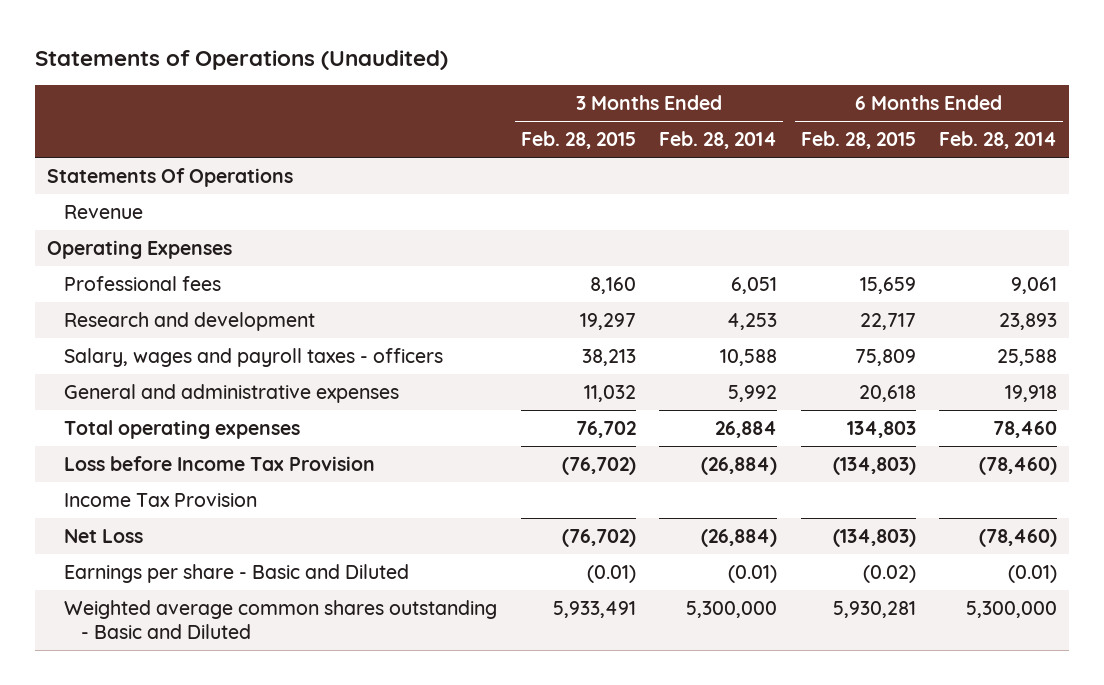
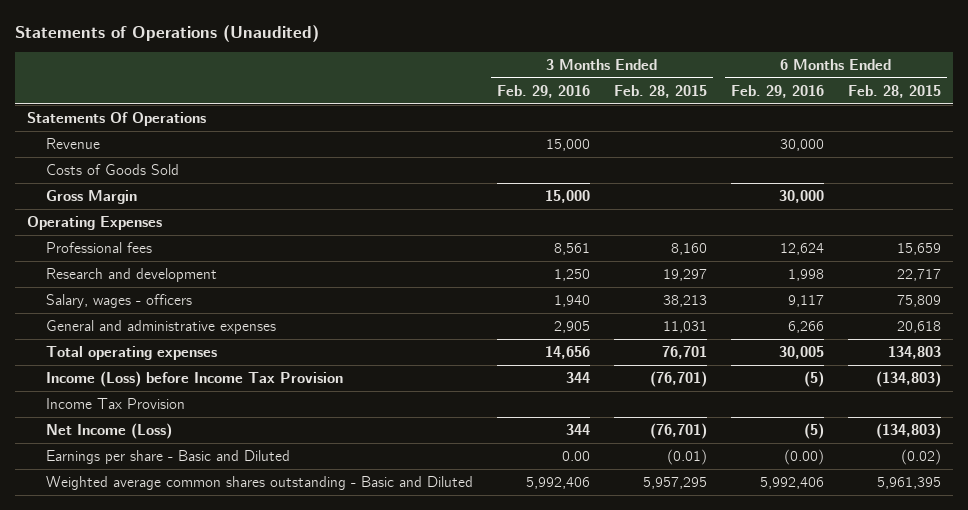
[659,131,778,150] Feb. 28, 2014 -> none
[939,131,1058,150] Feb. 28, 2014 -> none
none -> [496,84,590,98] Feb. 29, 2016
none -> [730,84,824,98] Feb. 29, 2016
none -> [45,163,179,175] Costs of Goods Sold
none -> [45,189,137,204] Gross Margin
[64,347,444,367] Salary, wages and payroll taxes - officers -> [45,293,192,308] Salary, wages - officers
[583,384,636,402] 11,032 -> [662,320,707,333] 11,031
[575,420,636,438] 76,702 -> [661,345,707,359] 76,701
[64,455,376,471] Loss before Income Tax Provision -> [45,370,343,387] Income (Loss) before Income Tax Provision
[561,456,636,475] (76,702) -> [649,370,707,387] (76,701)
[64,528,144,543] Net Loss -> [45,422,172,439] Net Income (Loss)
[561,528,636,547] (76,702) -> [649,422,707,439] (76,701)
[552,600,636,618] 5,933,491 -> [642,476,707,489] 5,957,295
[832,600,916,618] 5,930,281 -> [876,476,941,489] 5,961,395

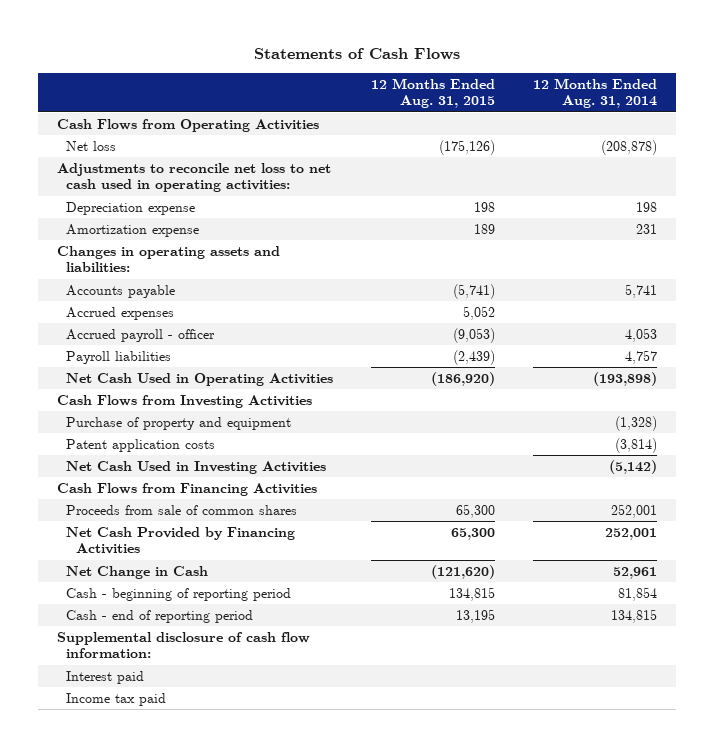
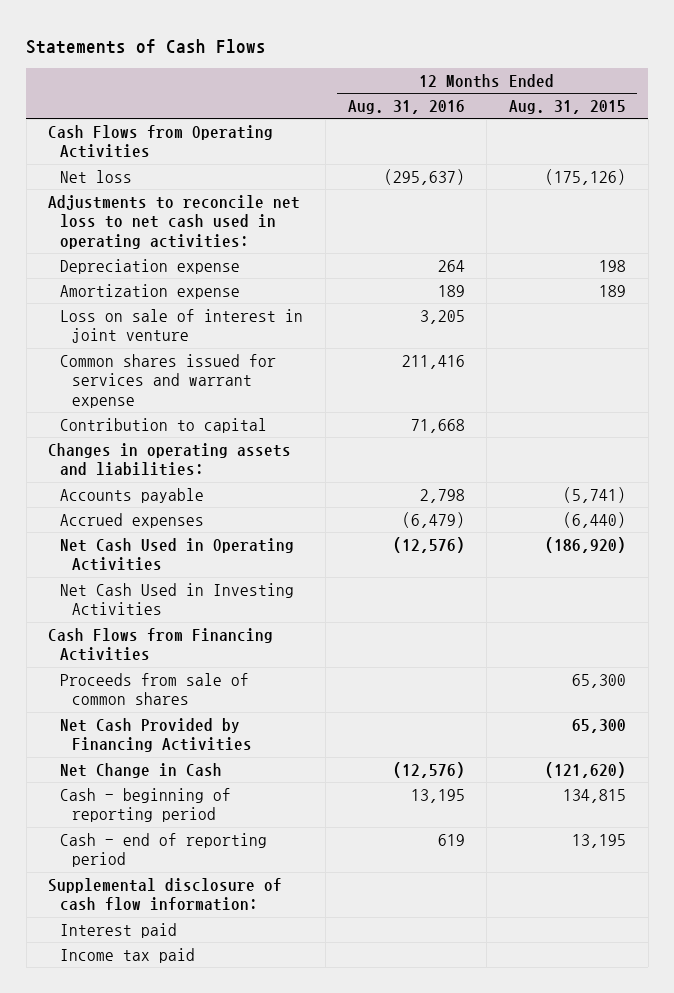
[533,77,658,109] 12 Months Ended Aug. 31, 2014 -> none
none -> [347,100,465,115] Aug. 31, 2016
none -> [60,308,304,344] Loss on sale of interest in joint venture
none -> [60,353,277,408] Common shares issued for services and warrant expense
none -> [60,417,268,433] Contribution to capital
[66,328,216,342] Accrued payroll - officer -> none
[66,350,172,364] Payroll liabilities -> none
[463,305,496,320] 5,052 -> [562,511,626,528] (6,440)
[56,394,312,408] Cash Flows from Investing Activities -> none
[66,416,292,430] Purchase of property and equipment -> none
[66,438,216,452] Patent application costs -> none

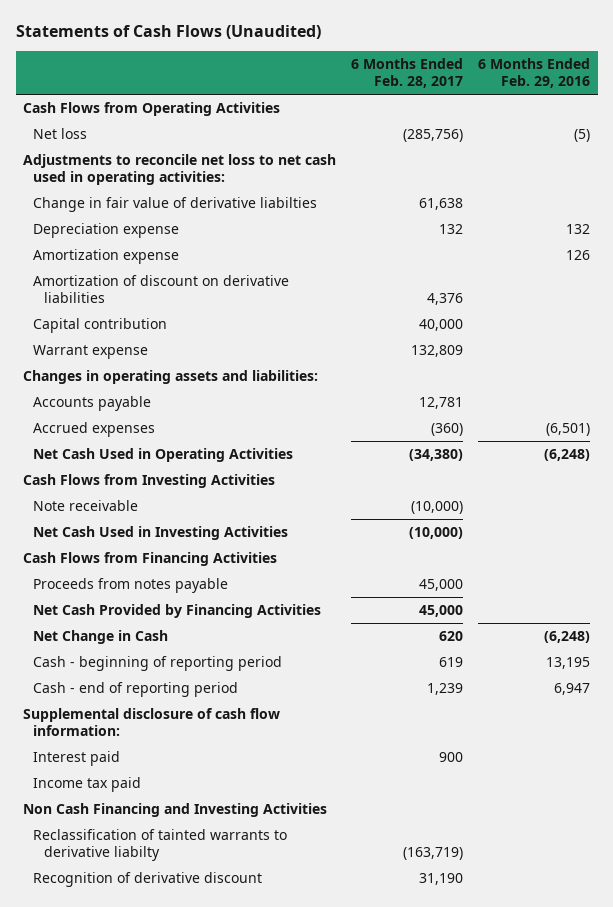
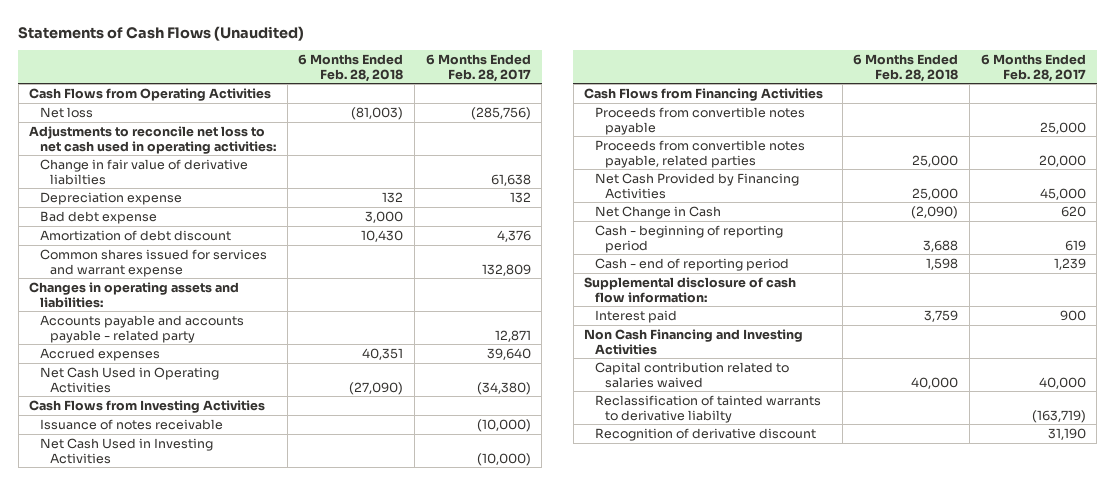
[478,57,591,89] 6 Months Ended Feb. 29, 2016 -> none
none -> [298,54,404,82] 6 Months Ended Feb. 28, 2018
[33,248,180,264] Amortization expense -> none
[33,317,168,333] Capital contribution -> none
none -> [39,210,157,224] Bad debt expense
[33,274,290,304] Amortization of discount on derivative liabilities -> [39,229,231,241] Amortization of debt discount
[33,344,149,359] Warrant expense -> [39,248,267,277] Common shares issued for services and warrant expense
[33,395,152,411] Accounts payable -> [39,314,244,343] Accounts payable and accounts payable - related party
[419,396,464,409] 12,781 -> [494,329,531,342] 12,871
[431,422,464,436] (360) -> [486,347,531,360] 39,640
[33,499,139,511] Note receivable -> [39,418,223,430] Issuance of notes receivable
[33,577,229,593] Proceeds from notes payable -> [594,106,805,135] Proceeds from convertible notes payable
[419,578,464,591] 45,000 -> [1039,121,1086,134] 25,000
none -> [594,139,805,168] Proceeds from convertible notes payable, related parties
[33,776,142,792] Income tax paid -> none
none -> [594,361,789,388] Capital contribution related to salaries waived

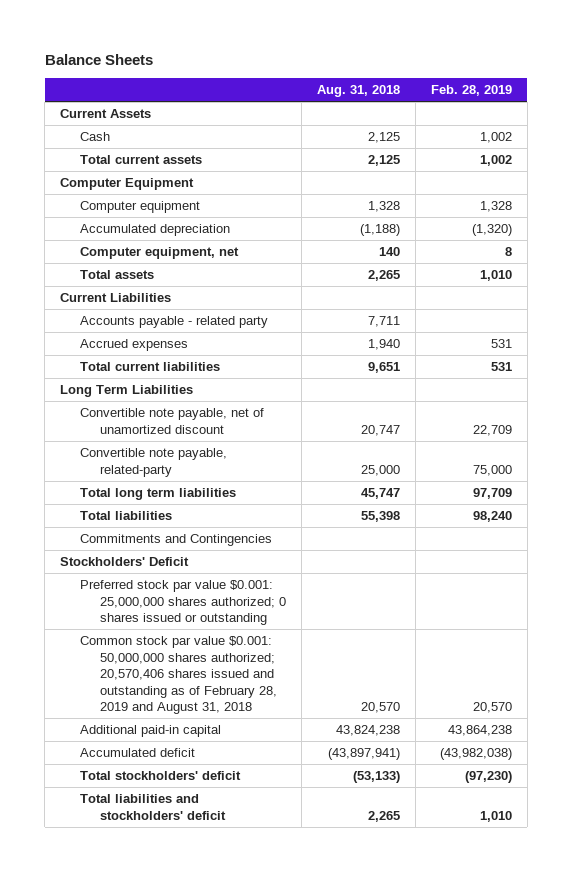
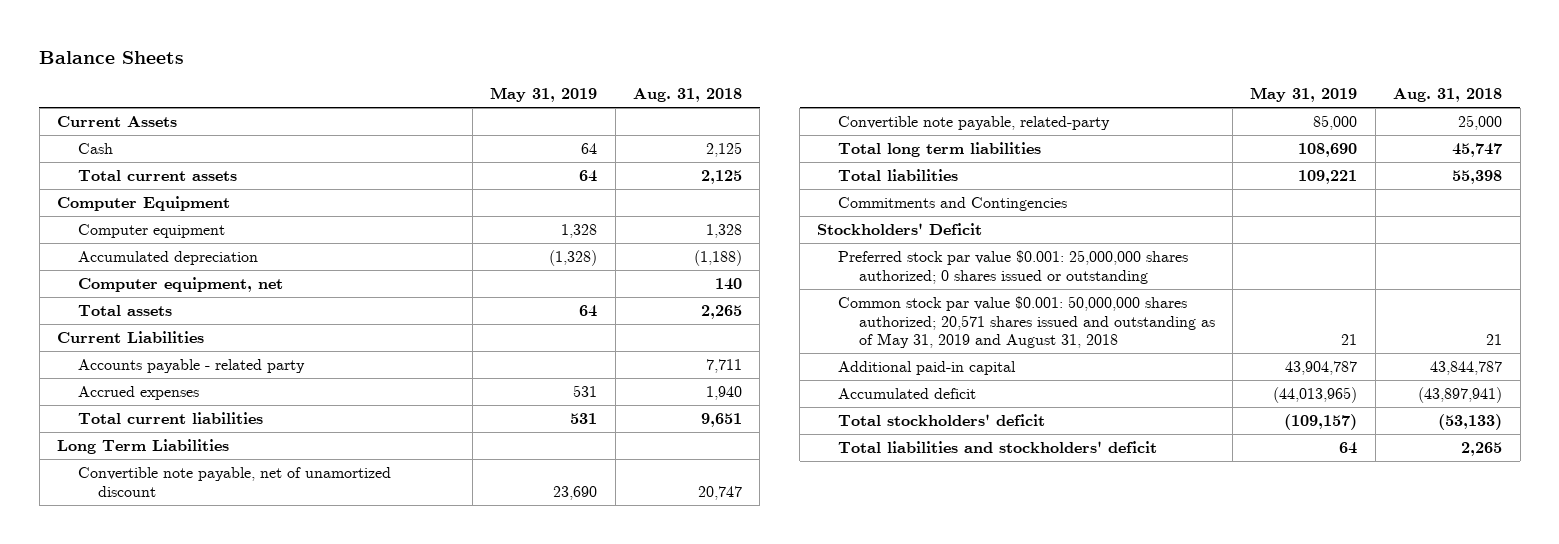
[430,85,512,97] Feb. 28, 2019 -> none
none -> [490,87,598,103] May 31, 2019
[80,636,277,715] Common stock par value $0.001: 50,000,000 shares authorized; 20,570,406 shares issued and outstanding as of February 28, 2019 and August 31, 2018 -> [838,296,1215,349] Common stock par value $0.001: 50,000,000 shares authorized; 20,571 shares issued and outstanding as of May 31, 2019 and August 31, 2018
[360,702,400,714] 20,570 -> [1486,334,1503,346] 21
[335,725,400,737] 43,824,238 -> [1430,361,1503,376] 43,844,787

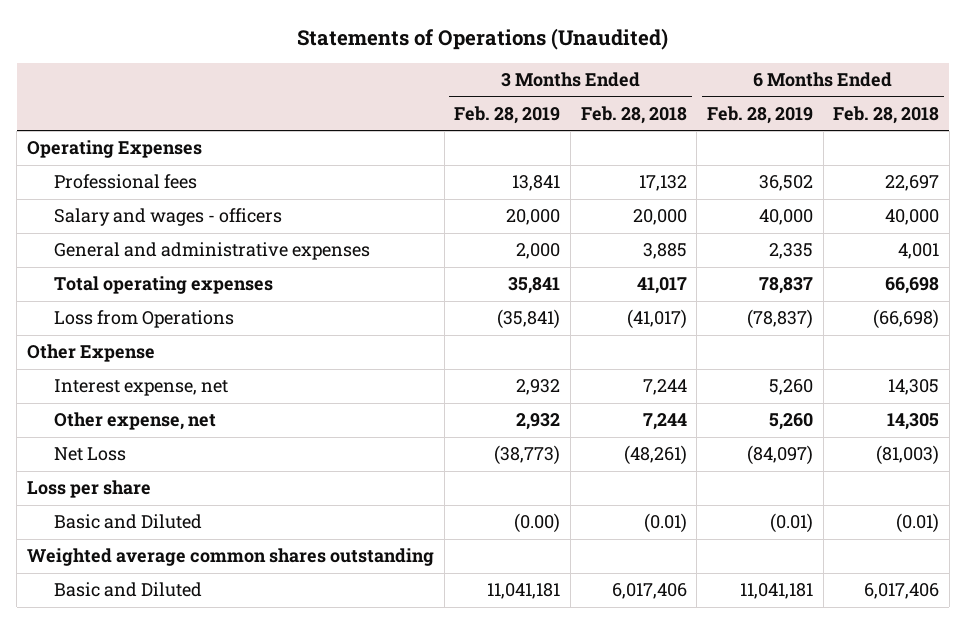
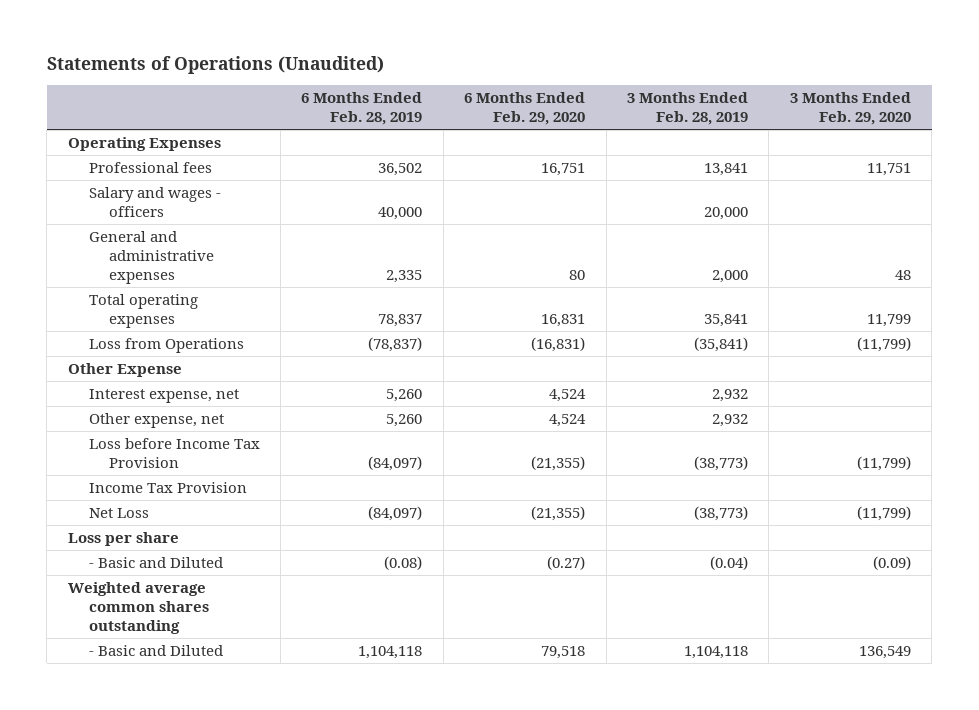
[580,105,687,124] Feb. 28, 2018 -> none
[833,105,940,124] Feb. 28, 2018 -> none
none -> [464,92,586,126] 6 Months Ended Feb. 29, 2020
none -> [789,92,911,126] 3 Months Ended Feb. 29, 2020
none -> [88,437,260,469] Loss before Income Tax Provision
none -> [88,481,247,493] Income Tax Provision
[53,514,202,530] Basic and Diluted -> [88,556,223,568] - Basic and Diluted
[514,513,561,534] (0.00) -> [710,555,749,570] (0.04)
[769,513,813,534] (0.01) -> [384,555,423,570] (0.08)
[53,582,202,598] Basic and Diluted -> [88,644,223,656] - Basic and Diluted
[487,583,561,600] 11,041,181 -> [684,645,749,659] 1,104,118
[739,583,813,600] 11,041,181 -> [358,645,423,659] 1,104,118

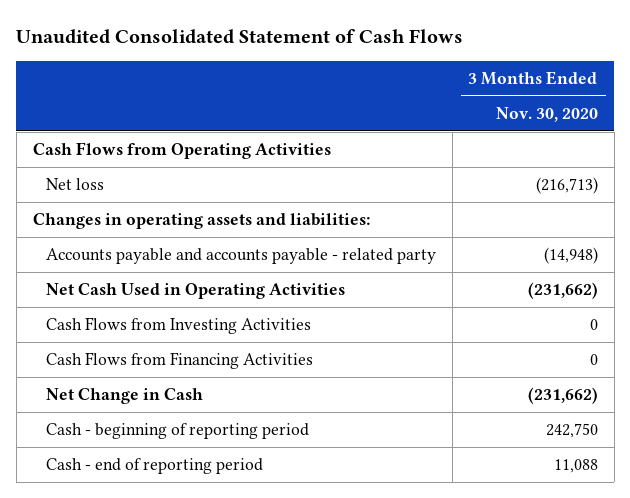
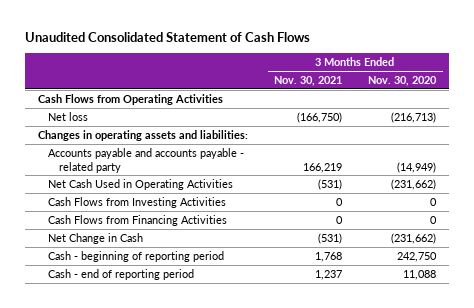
none -> [274,75,343,86] Nov. 30, 2021
[543,247,598,265] (14,948) -> [397,161,437,173] (14,949)

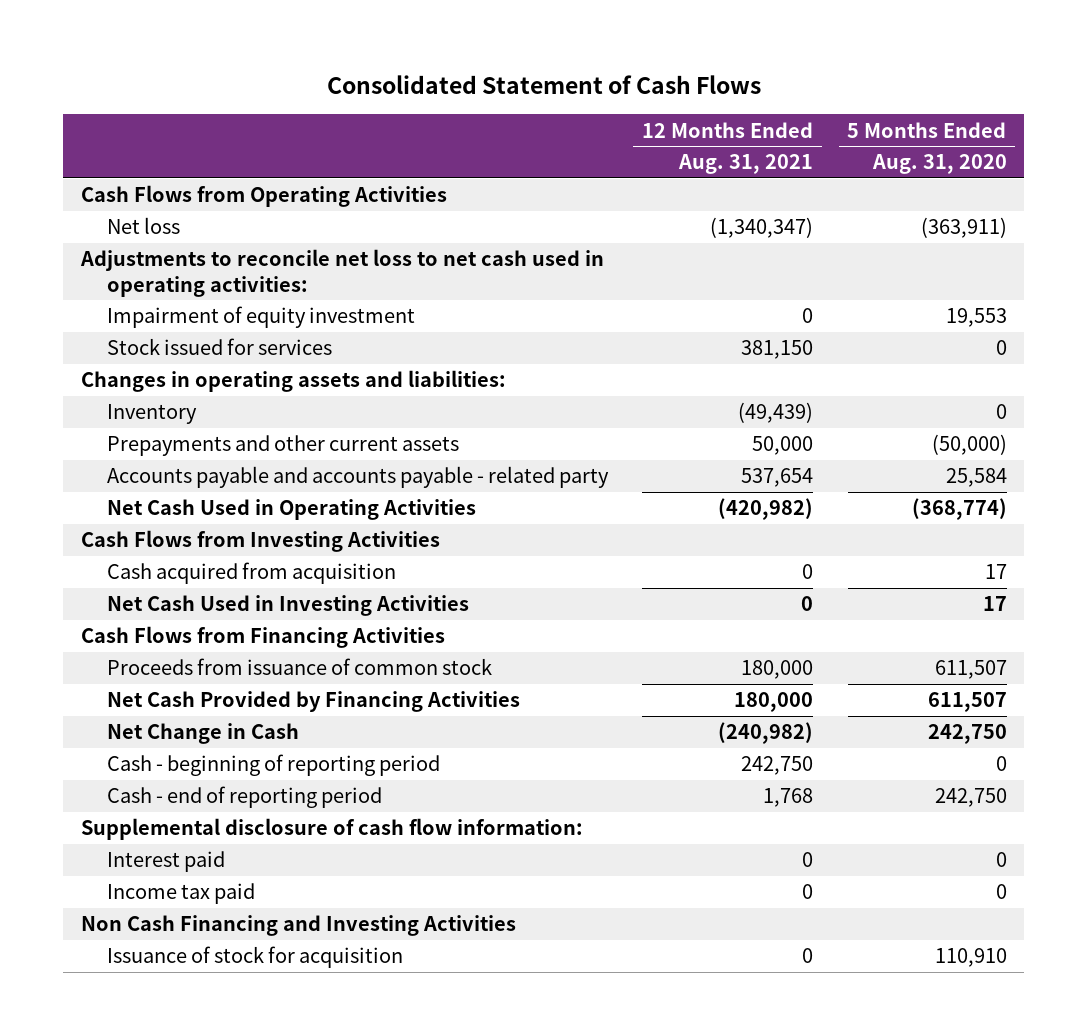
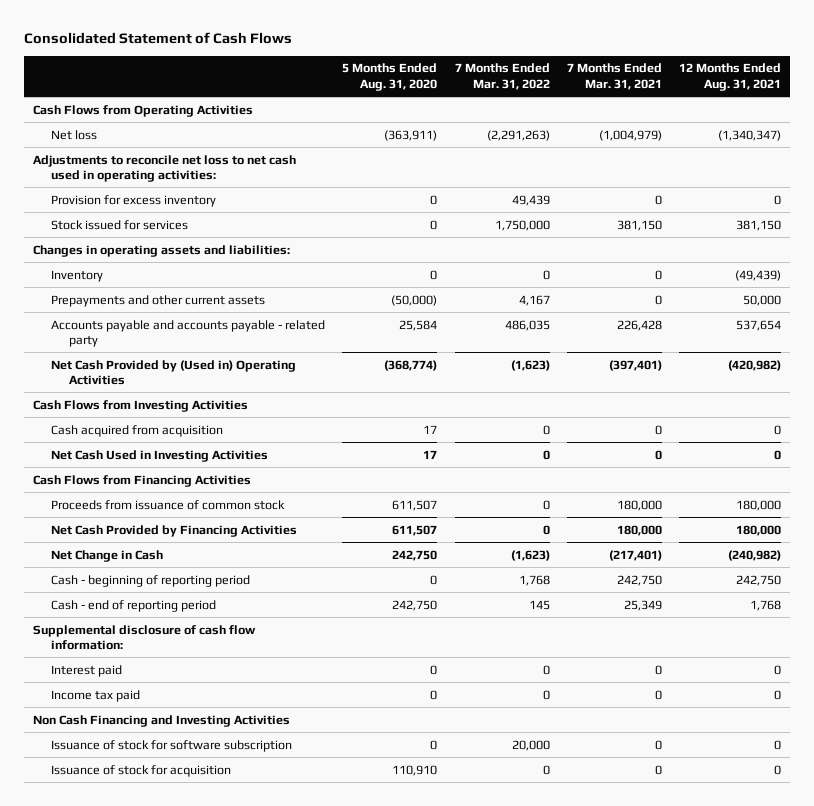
none -> [454,63,550,90] 7 Months Ended Mar. 31, 2022
none -> [566,63,662,90] 7 Months Ended Mar. 31, 2021
[106,306,415,329] Impairment of equity investment -> none
none -> [50,194,216,207] Provision for excess inventory
[106,499,476,521] Net Cash Used in Operating Activities -> [50,359,296,385] Net Cash Provided by (Used in) Operating Activities
none -> [50,739,292,752] Issuance of stock for software subscription

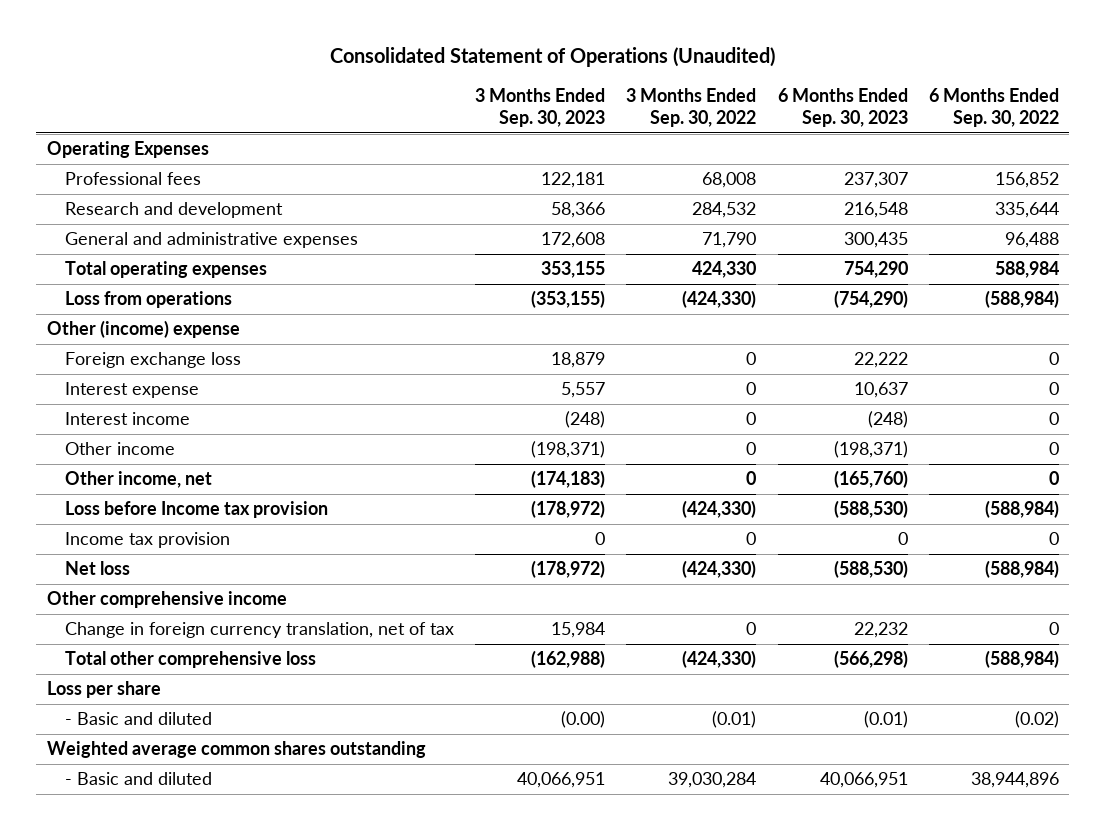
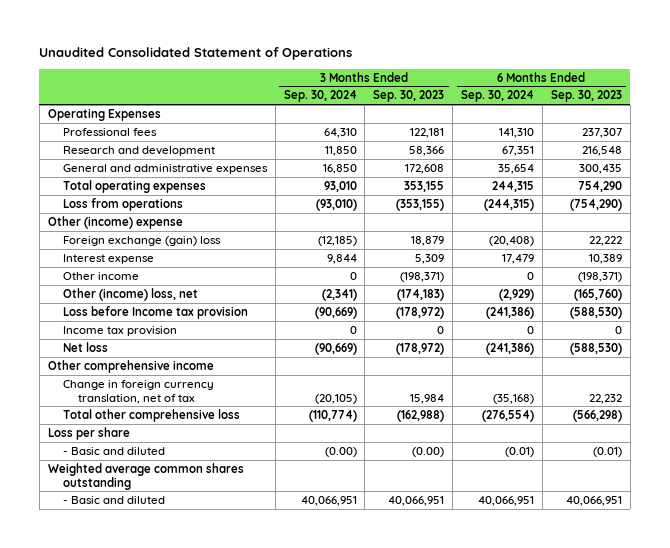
[329,47,775,68] Consolidated Statement of Operations (Unaudited) -> [39,47,353,61] Unaudited Consolidated Statement of Operations
[626,88,757,128] 3 Months Ended Sep. 30, 2022 -> none
[928,88,1059,128] 6 Months Ended Sep. 30, 2022 -> none
none -> [283,90,357,103] Sep. 30, 2024
none -> [461,90,535,103] Sep. 30, 2024
[65,412,191,426] Interest income -> none
[65,352,242,369] Foreign exchange loss -> [62,235,221,246] Foreign exchange (gain) loss
[561,382,606,399] 5,557 -> [415,253,445,264] 5,309
[853,382,908,399] 10,637 -> [588,253,622,264] 10,389
[65,471,213,489] Other income, net -> [62,287,198,301] Other (income) loss, net

